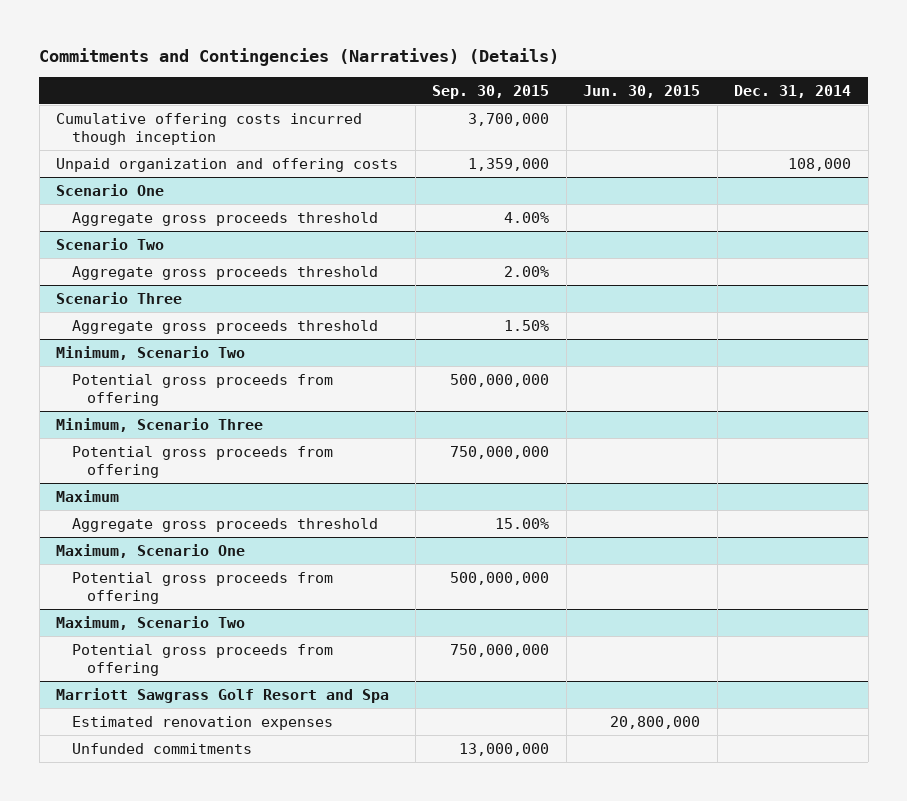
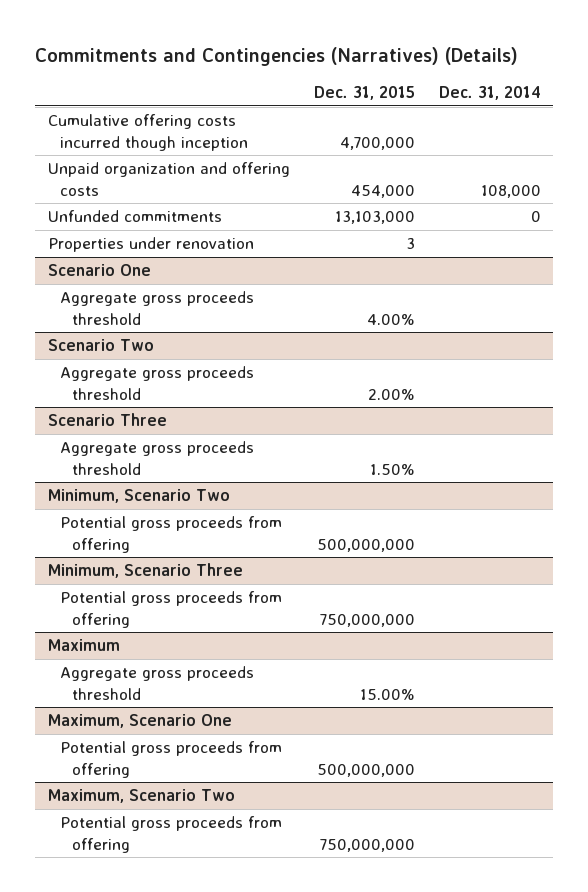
[432,84,550,99] Sep. 30, 2015 -> none
[583,84,701,98] Jun. 30, 2015 -> none
none -> [313,85,415,100] Dec. 31, 2015
none -> [47,210,222,223] Unfunded commitments
none -> [47,237,254,253] Properties under renovation
[56,687,390,703] Marriott Sawgrass Golf Resort and Spa -> none
[71,715,333,730] Estimated renovation expenses -> none
[71,742,252,754] Unfunded commitments -> none

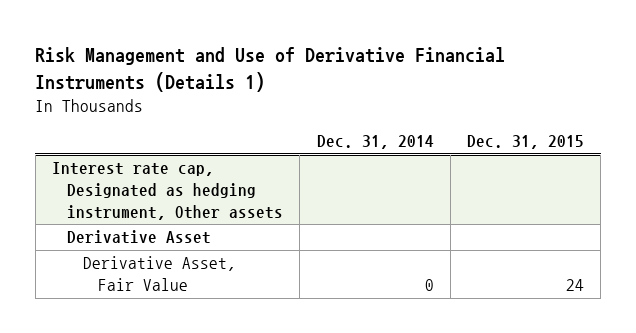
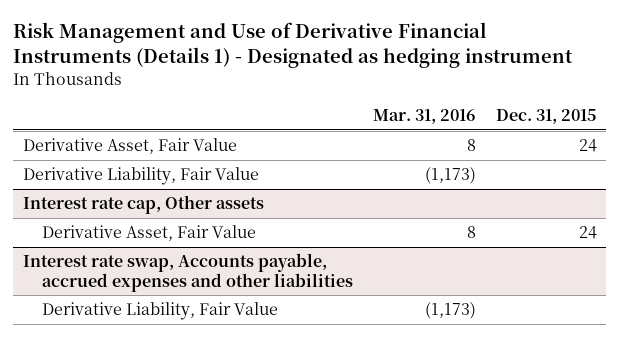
[35,47,506,92] Risk Management and Use of Derivative Financial Instruments (Details 1) -> [13,22,574,69] Risk Management and Use of Derivative Financial Instruments (Details 1) - Designated as hedging instrument
[316,135,434,150] Dec. 31, 2014 -> none
none -> [372,109,476,125] Mar. 31, 2016
[67,230,212,245] Derivative Asset -> none
none -> [22,138,237,155] Derivative Asset, Fair Value
none -> [22,167,259,186] Derivative Liability, Fair Value
[51,162,284,220] Interest rate cap, Designated as hedging instrument, Other assets -> [22,195,264,215] Interest rate cap, Other assets
none -> [22,253,353,292] Interest rate swap, Accounts payable, accrued expenses and other liabilities
none -> [41,302,278,321] Derivative Liability, Fair Value

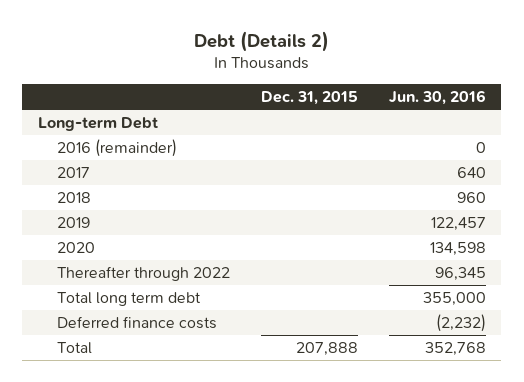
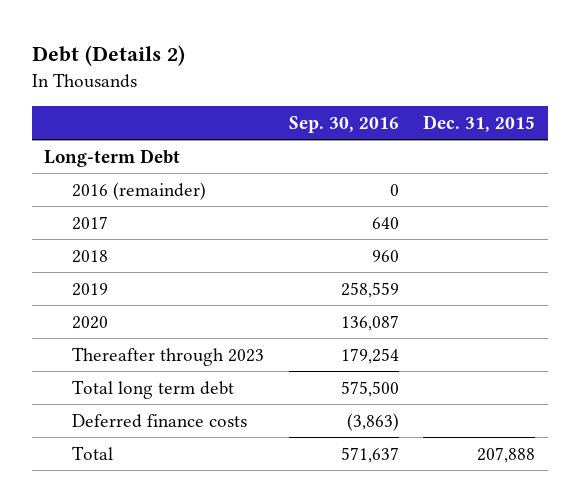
[388,90,486,106] Jun. 30, 2016 -> none
none -> [288,115,399,133] Sep. 30, 2016
[56,265,230,281] Thereafter through 2022 -> [72,346,265,366] Thereafter through 2023

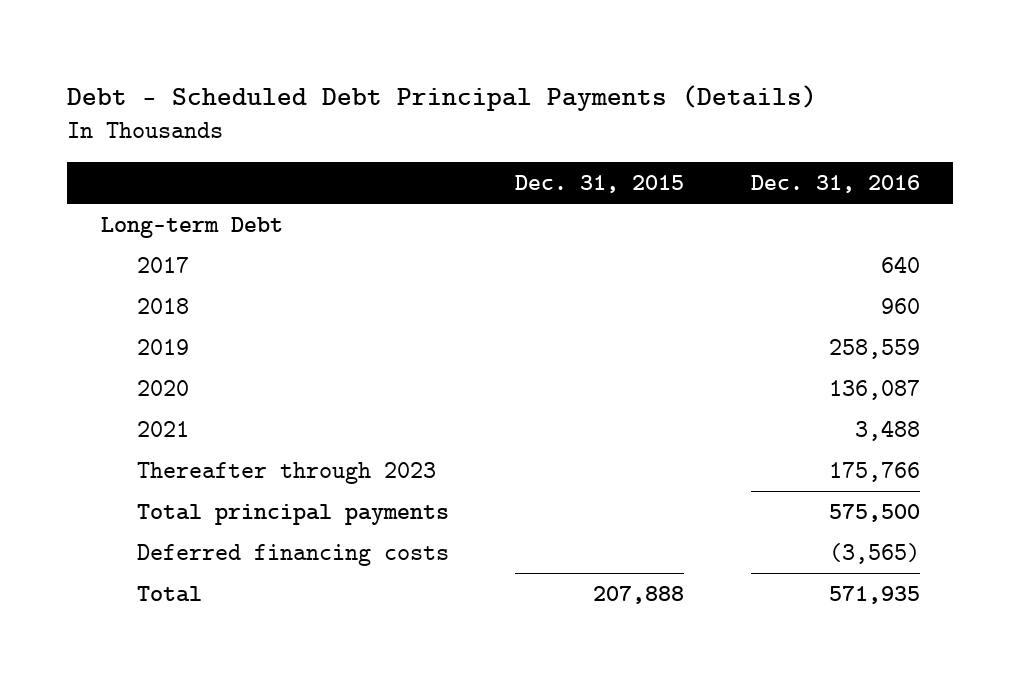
[31,45,185,67] Debt (Details 2) -> [67,85,818,112] Debt - Scheduled Debt Principal Payments (Details)
[288,115,399,133] Sep. 30, 2016 -> none
none -> [750,175,920,194] Dec. 31, 2016
[72,181,207,200] 2016 (remainder) -> none
none -> [136,420,189,437] 2021
[72,379,235,399] Total long term debt -> [136,503,449,525] Total principal payments
[72,413,248,428] Deferred finance costs -> [136,543,449,566] Deferred financing costs

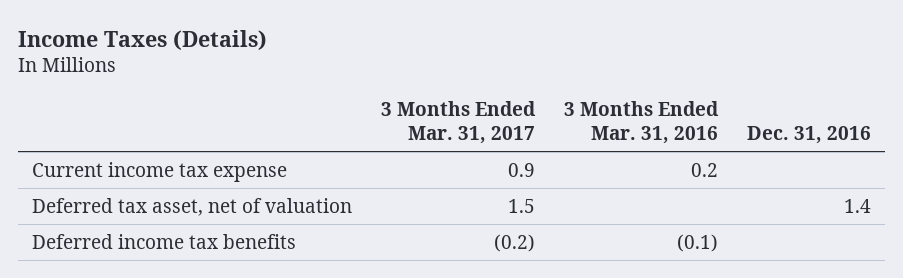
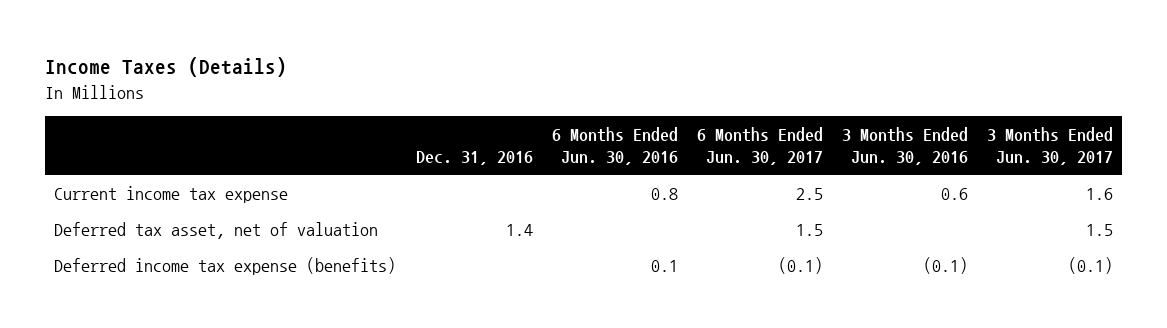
[381,101,537,144] 3 Months Ended Mar. 31, 2017 -> none
[563,101,719,144] 3 Months Ended Mar. 31, 2016 -> none
none -> [551,126,678,165] 6 Months Ended Jun. 30, 2016
none -> [696,126,823,165] 6 Months Ended Jun. 30, 2017
none -> [841,126,968,165] 3 Months Ended Jun. 30, 2016
none -> [986,126,1113,165] 3 Months Ended Jun. 30, 2017
[32,234,297,250] Deferred income tax benefits -> [54,256,397,275] Deferred income tax expense (benefits)

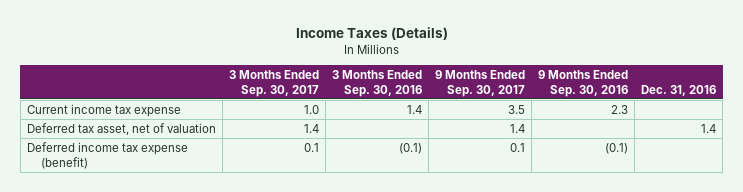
[551,126,678,165] 6 Months Ended Jun. 30, 2016 -> none
[696,126,823,165] 6 Months Ended Jun. 30, 2017 -> none
[841,126,968,165] 3 Months Ended Jun. 30, 2016 -> none
[986,126,1113,165] 3 Months Ended Jun. 30, 2017 -> none
none -> [228,69,319,97] 3 Months Ended Sep. 30, 2017
none -> [331,69,422,97] 3 Months Ended Sep. 30, 2016
none -> [435,69,526,97] 9 Months Ended Sep. 30, 2017
none -> [538,69,629,97] 9 Months Ended Sep. 30, 2016
[54,256,397,275] Deferred income tax expense (benefits) -> [26,141,188,169] Deferred income tax expense (benefit)

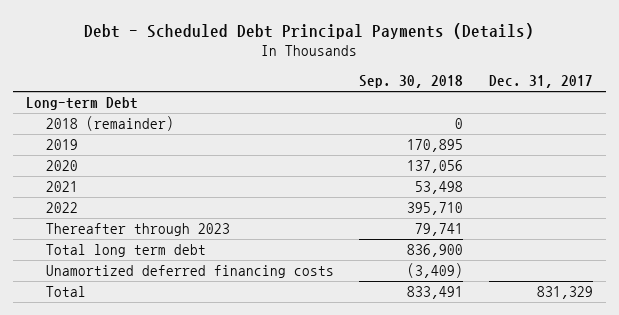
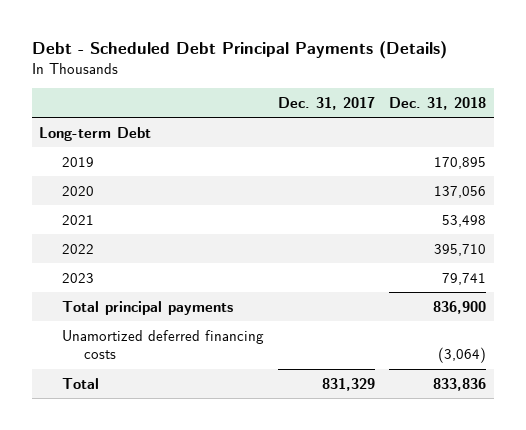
[359,75,464,89] Sep. 30, 2018 -> none
none -> [389,96,487,110] Dec. 31, 2018
[45,116,174,132] 2018 (remainder) -> none
[45,223,230,237] Thereafter through 2023 -> none
none -> [61,272,94,283] 2023
[45,244,206,258] Total long term debt -> [61,300,233,315] Total principal payments

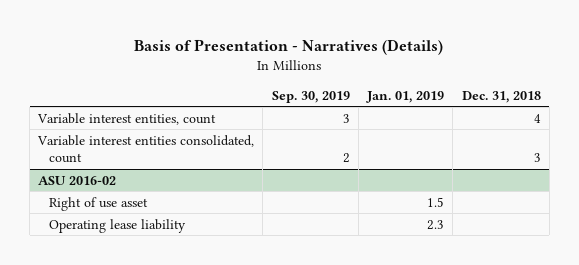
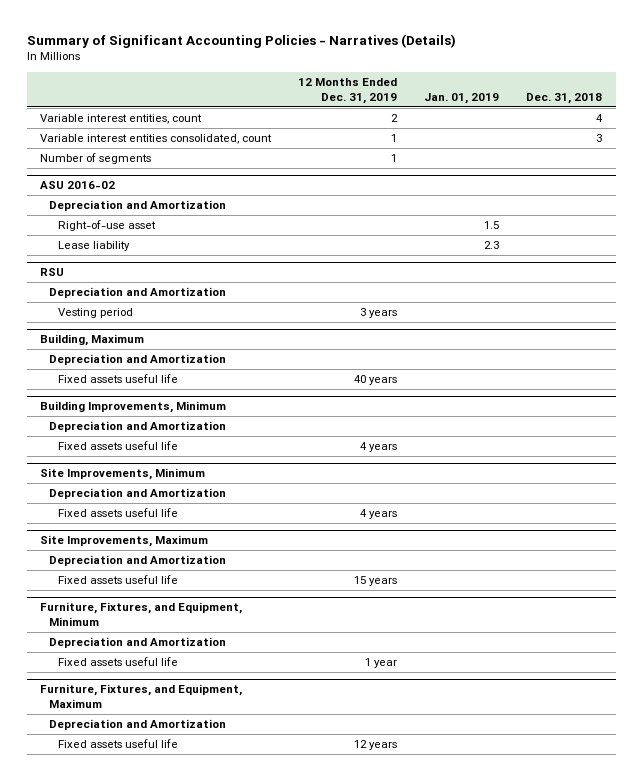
[134,39,444,56] Basis of Presentation - Narratives (Details) -> [26,33,456,48] Summary of Significant Accounting Policies - Narratives (Details)
[271,90,350,103] Sep. 30, 2019 -> none
none -> [298,78,398,104] 12 Months Ended Dec. 31, 2019
none -> [40,153,152,165] Number of segments
none -> [49,200,227,212] Depreciation and Amortization
[49,196,149,211] Right of use asset -> [58,220,157,232] Right-of-use asset
[49,218,187,233] Operating lease liability -> [58,241,131,252] Lease liability
none -> [40,268,65,277] RSU
none -> [49,287,227,299] Depreciation and Amortization
none -> [58,308,134,319] Vesting period
none -> [40,334,145,347] Building, Maximum
none -> [49,354,227,366] Depreciation and Amortization
none -> [58,374,179,384] Fixed assets useful life
none -> [40,401,227,414] Building Improvements, Minimum
none -> [49,421,227,433] Depreciation and Amortization
none -> [58,441,179,451] Fixed assets useful life
none -> [40,468,206,481] Site Improvements, Minimum
none -> [49,488,227,500] Depreciation and Amortization
none -> [58,508,179,518] Fixed assets useful life
none -> [40,535,209,548] Site Improvements, Maximum
none -> [49,555,227,567] Depreciation and Amortization
none -> [58,575,179,585] Fixed assets useful life
none -> [40,602,243,626] Furniture, Fixtures, and Equipment, Minimum
none -> [49,637,227,649] Depreciation and Amortization
none -> [58,657,179,667] Fixed assets useful life
none -> [40,684,243,708] Furniture, Fixtures, and Equipment, Maximum
none -> [49,719,227,731] Depreciation and Amortization
none -> [58,739,179,749] Fixed assets useful life

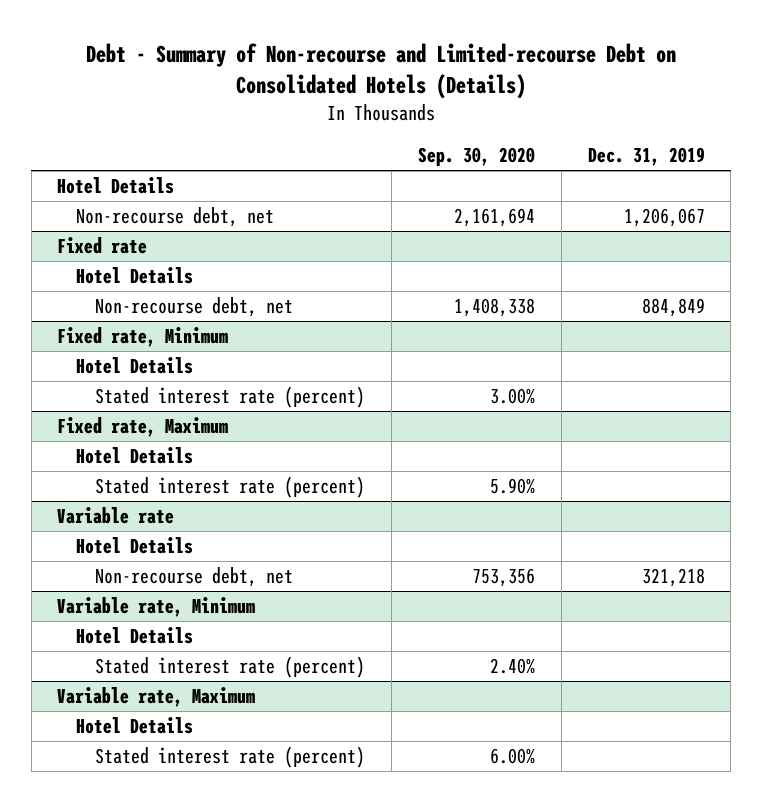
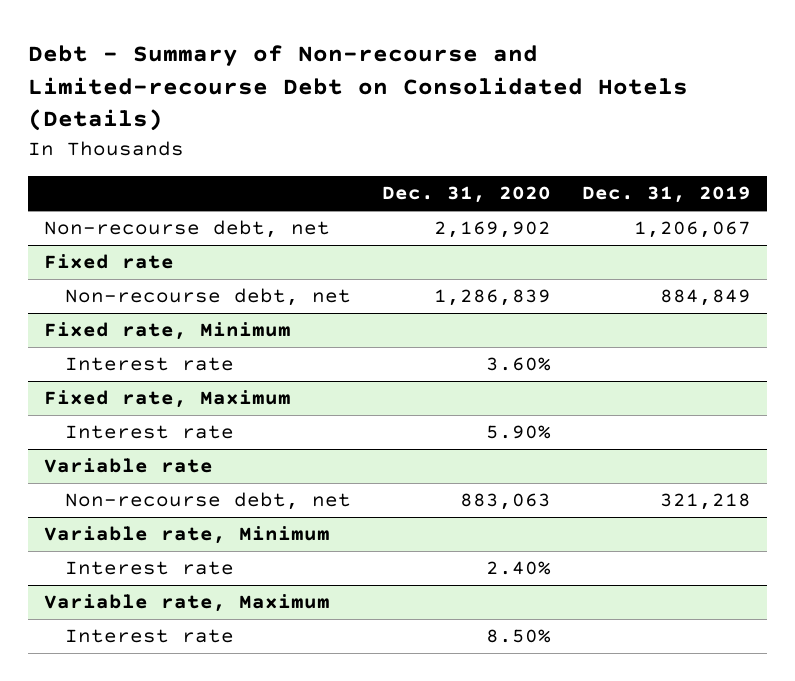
[417,147,535,167] Sep. 30, 2020 -> none
none -> [382,186,552,204] Dec. 31, 2020
[57,176,175,194] Hotel Details -> none
[76,266,194,284] Hotel Details -> none
[76,356,194,374] Hotel Details -> none
[95,385,366,408] Stated interest rate (percent) -> [64,357,234,372] Interest rate
[76,446,194,464] Hotel Details -> none
[95,475,366,498] Stated interest rate (percent) -> [64,425,234,440] Interest rate
[76,536,194,554] Hotel Details -> none
[76,626,194,644] Hotel Details -> none
[95,655,366,678] Stated interest rate (percent) -> [64,561,234,576] Interest rate
[76,716,194,734] Hotel Details -> none
[95,745,366,768] Stated interest rate (percent) -> [64,629,234,644] Interest rate

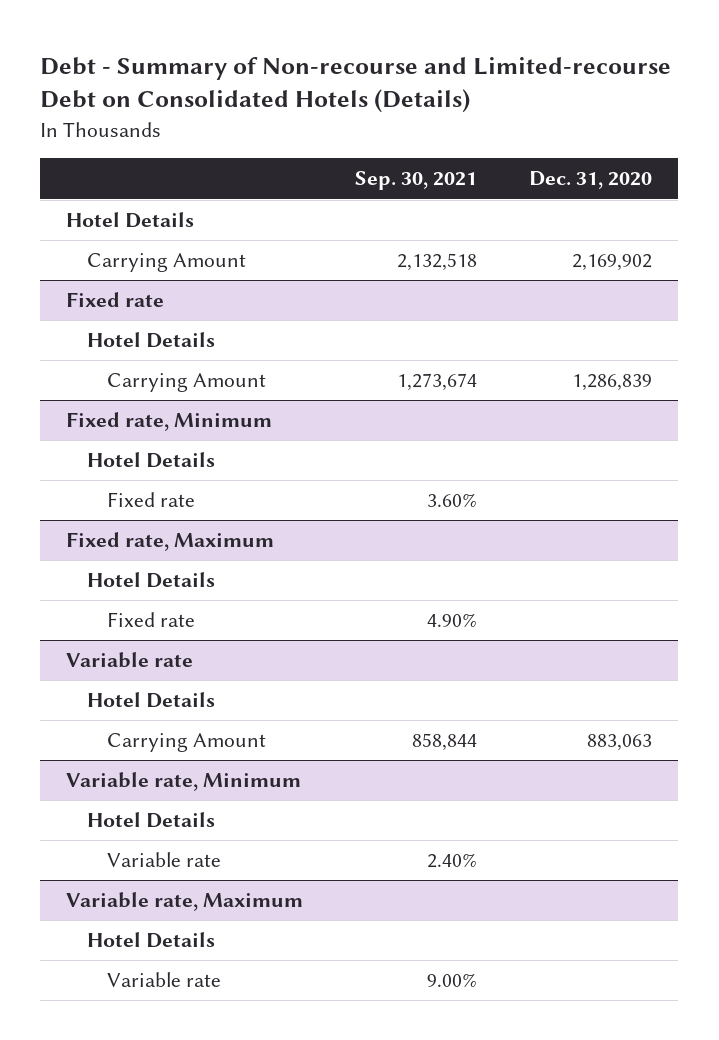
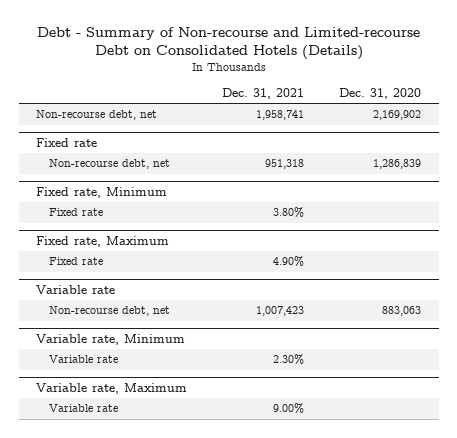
[355,171,478,191] Sep. 30, 2021 -> none
none -> [222,87,305,99] Dec. 31, 2021
[66,212,195,229] Hotel Details -> none
[86,253,246,273] Carrying Amount -> [36,110,158,121] Non-recourse debt, net
[86,332,215,349] Hotel Details -> none
[107,373,267,393] Carrying Amount -> [49,159,171,170] Non-recourse debt, net
[86,452,215,469] Hotel Details -> none
[86,572,215,589] Hotel Details -> none
[86,692,215,709] Hotel Details -> none
[107,733,267,753] Carrying Amount -> [49,306,171,317] Non-recourse debt, net
[86,812,215,829] Hotel Details -> none
[86,932,215,949] Hotel Details -> none

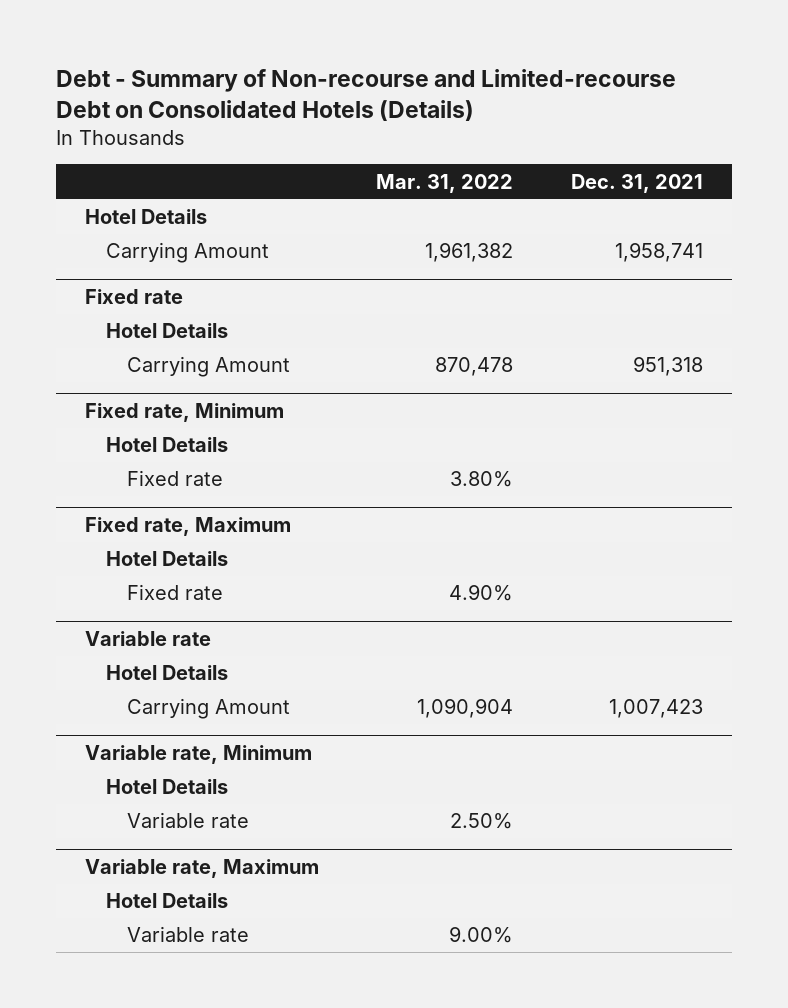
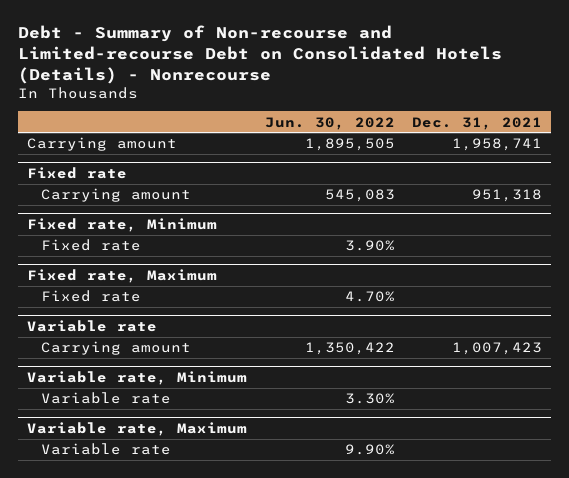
[56,69,677,121] Debt - Summary of Non-recourse and Limited-recourse Debt on Consolidated Hotels (Details) -> [17,25,502,84] Debt - Summary of Non-recourse and Limited-recourse Debt on Consolidated Hotels (Details) - Nonrecourse
[376,173,514,193] Mar. 31, 2022 -> none
none -> [264,116,395,130] Jun. 30, 2022
[85,209,208,225] Hotel Details -> none
[105,242,269,264] Carrying Amount -> [26,137,177,152] Carrying amount
[105,323,228,339] Hotel Details -> none
[126,356,290,378] Carrying Amount -> [40,188,191,203] Carrying amount
[105,437,228,453] Hotel Details -> none
[105,551,228,567] Hotel Details -> none
[105,665,228,681] Hotel Details -> none
[126,698,290,720] Carrying Amount -> [40,341,191,356] Carrying amount
[105,779,228,795] Hotel Details -> none
[105,893,228,909] Hotel Details -> none

